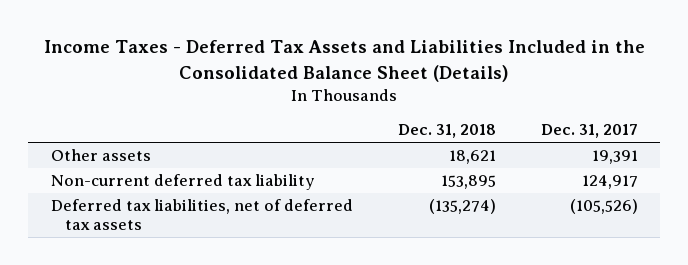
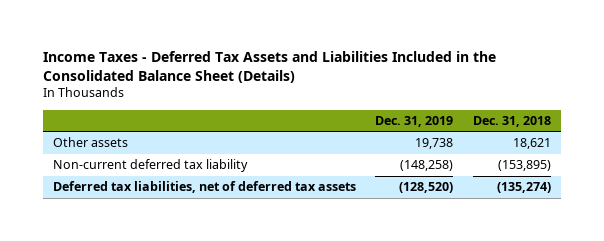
[540,124,638,139] Dec. 31, 2017 -> none
none -> [375,115,454,127] Dec. 31, 2019
[440,175,496,190] 153,895 -> [497,160,551,172] (153,895)

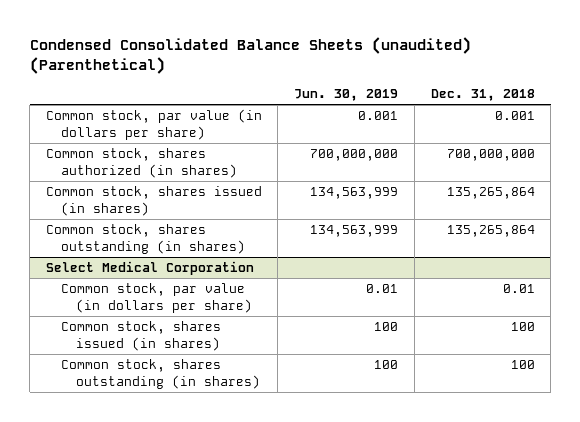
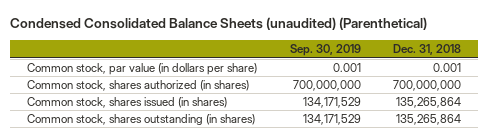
[294,89,399,102] Jun. 30, 2019 -> none
none -> [289,44,361,57] Sep. 30, 2019
[45,261,254,276] Select Medical Corporation -> none
[60,283,253,313] Common stock, par value (in dollars per share) -> none
[60,321,221,351] Common stock, shares issued (in shares) -> none
[60,359,261,389] Common stock, shares outstanding (in shares) -> none

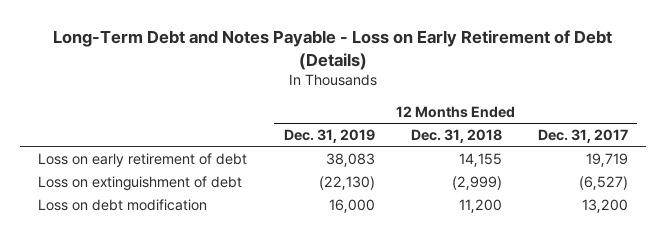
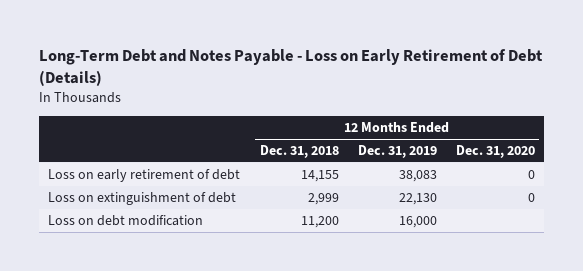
[538,128,629,143] Dec. 31, 2017 -> none
none -> [455,145,535,159] Dec. 31, 2020
[318,175,375,190] (22,130) -> [398,193,437,206] 22,130
[451,175,502,190] (2,999) -> [307,193,339,206] 2,999

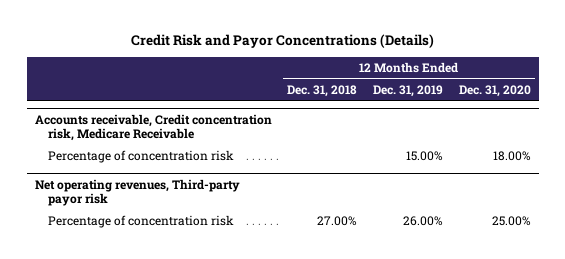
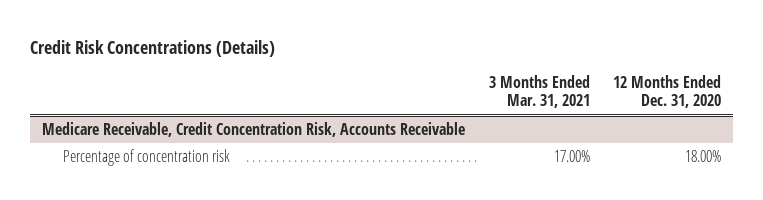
[130,34,434,49] Credit Risk and Payor Concentrations (Details) -> [30,40,276,58] Credit Risk Concentrations (Details)
[287,84,358,97] Dec. 31, 2018 -> none
[372,84,443,97] Dec. 31, 2019 -> none
none -> [488,75,590,109] 3 Months Ended Mar. 31, 2021
[34,114,272,142] Accounts receivable, Credit concentration risk, Medicare Receivable -> [42,122,466,138] Medicare Receivable, Credit Concentration Risk, Accounts Receivable
[34,179,240,207] Net operating revenues, Third-party payor risk -> none
[48,215,235,229] Percentage of concentration risk -> none

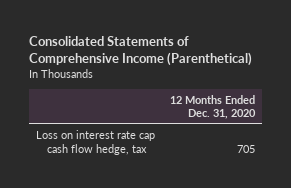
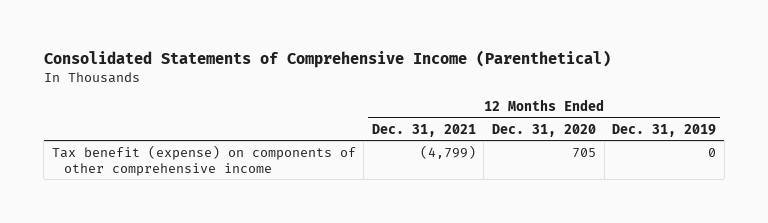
none -> [371,123,476,137] Dec. 31, 2021
none -> [612,123,717,137] Dec. 31, 2019
[35,130,155,155] Loss on interest rate cap cash flow hedge, tax -> [51,144,356,176] Tax benefit (expense) on components of other comprehensive income

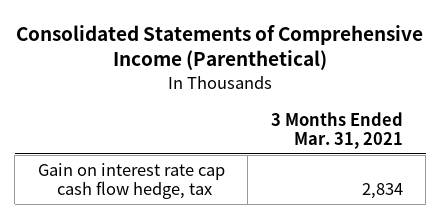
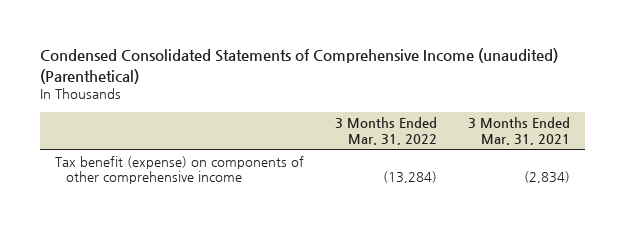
[16,24,424,71] Consolidated Statements of Comprehensive Income (Parenthetical) -> [39,48,558,84] Condensed Consolidated Statements of Comprehensive Income (unaudited) (Parenthetical)
none -> [334,117,437,145] 3 Months Ended Mar. 31, 2022
[37,162,225,200] Gain on interest rate cap cash flow hedge, tax -> none
none -> [54,155,304,185] Tax benefit (expense) on components of other comprehensive income

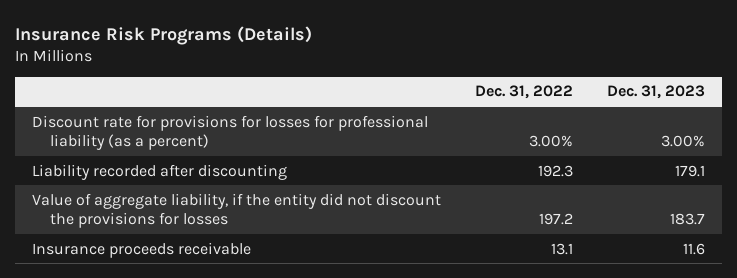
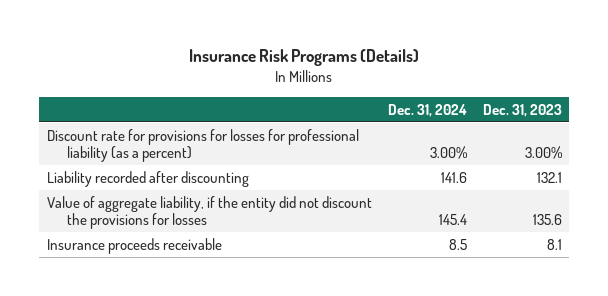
[475,85,574,100] Dec. 31, 2022 -> none
none -> [387,103,467,117] Dec. 31, 2024
[675,164,706,177] 179.1 -> [536,171,562,183] 132.1
[670,213,706,226] 183.7 -> [532,214,562,226] 135.6
[683,242,706,255] 11.6 -> [546,238,562,250] 8.1

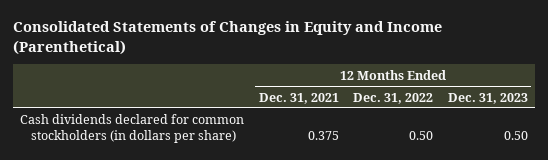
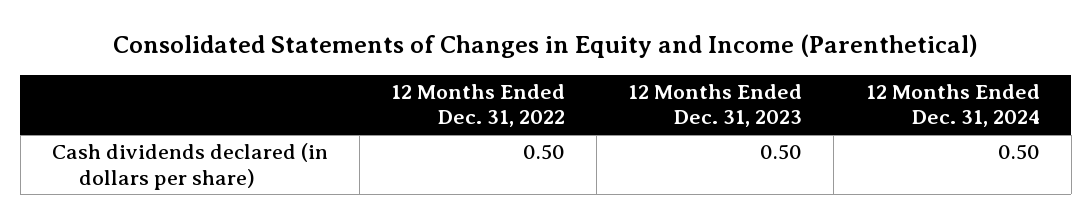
[258,92,339,104] Dec. 31, 2021 -> none
none -> [865,84,1040,128] 12 Months Ended Dec. 31, 2024
[20,114,245,144] Cash dividends declared for common stockholders (in dollars per share) -> [51,143,328,190] Cash dividends declared (in dollars per share)

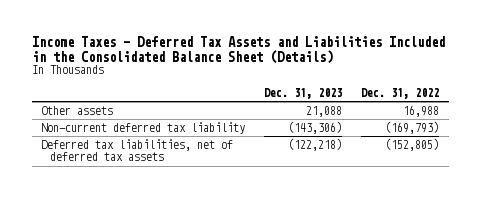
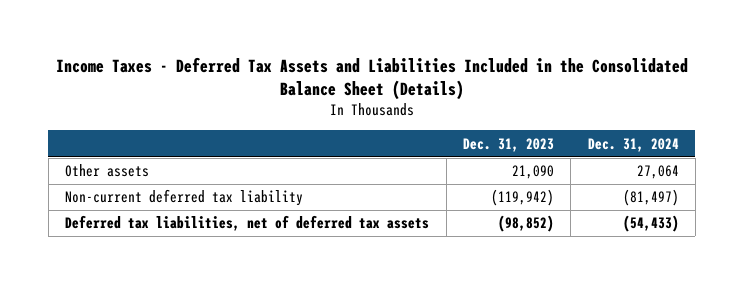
[361,87,440,99] Dec. 31, 2022 -> none
none -> [587,137,679,152] Dec. 31, 2024
[306,106,343,118] 21,088 -> [511,165,554,180] 21,090
[288,121,343,135] (143,306) -> [490,189,554,207] (119,942)
[288,138,343,152] (122,218) -> [497,215,554,233] (98,852)

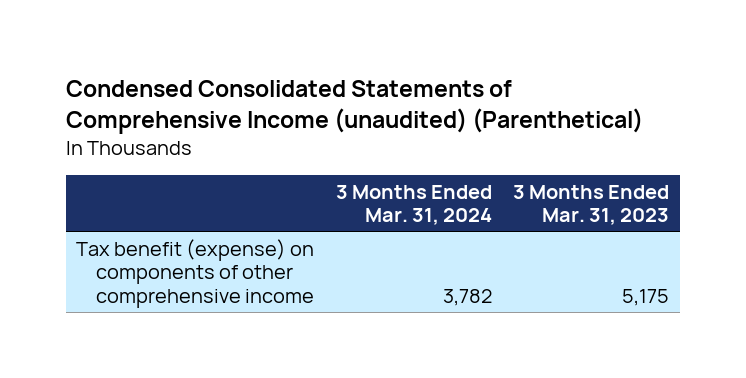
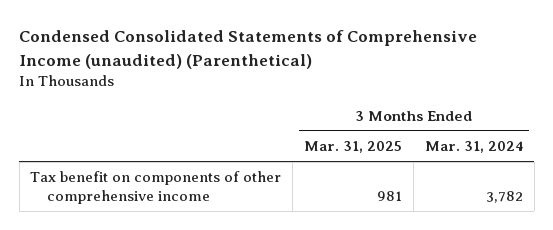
[513,184,670,226] 3 Months Ended Mar. 31, 2023 -> none
none -> [304,141,403,154] Mar. 31, 2025
[76,238,315,308] Tax benefit (expense) on components of other comprehensive income -> [30,171,282,205] Tax benefit on components of other comprehensive income

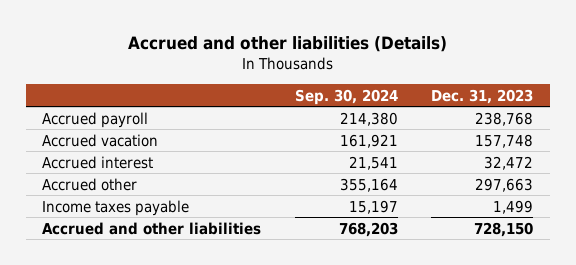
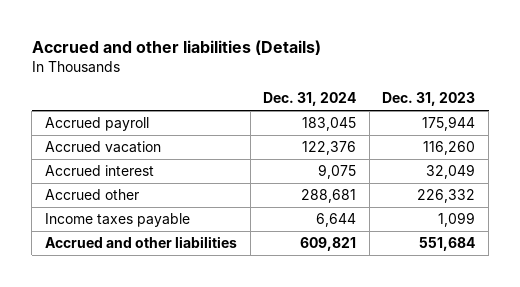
[294,88,398,105] Sep. 30, 2024 -> none
none -> [263,92,357,107] Dec. 31, 2024
[475,111,534,126] 238,768 -> [422,116,476,132] 175,944
[475,133,534,148] 157,748 -> [423,141,476,156] 116,260
[484,155,534,170] 32,472 -> [426,164,476,180] 32,049
[475,177,534,192] 297,663 -> [417,189,476,204] 226,332
[493,199,534,214] 1,499 -> [438,212,476,228] 1,099
[474,221,534,237] 728,150 -> [419,237,476,252] 551,684

